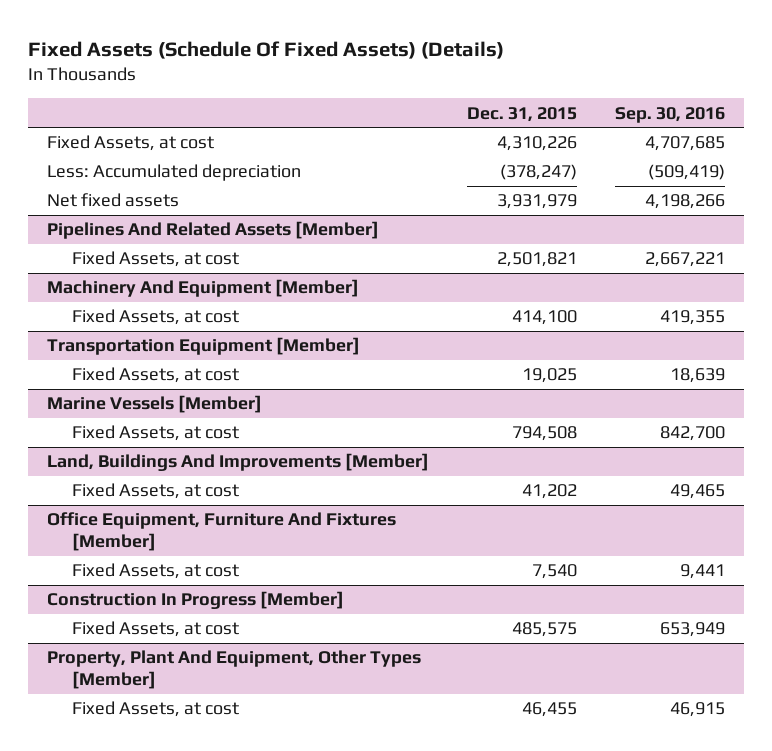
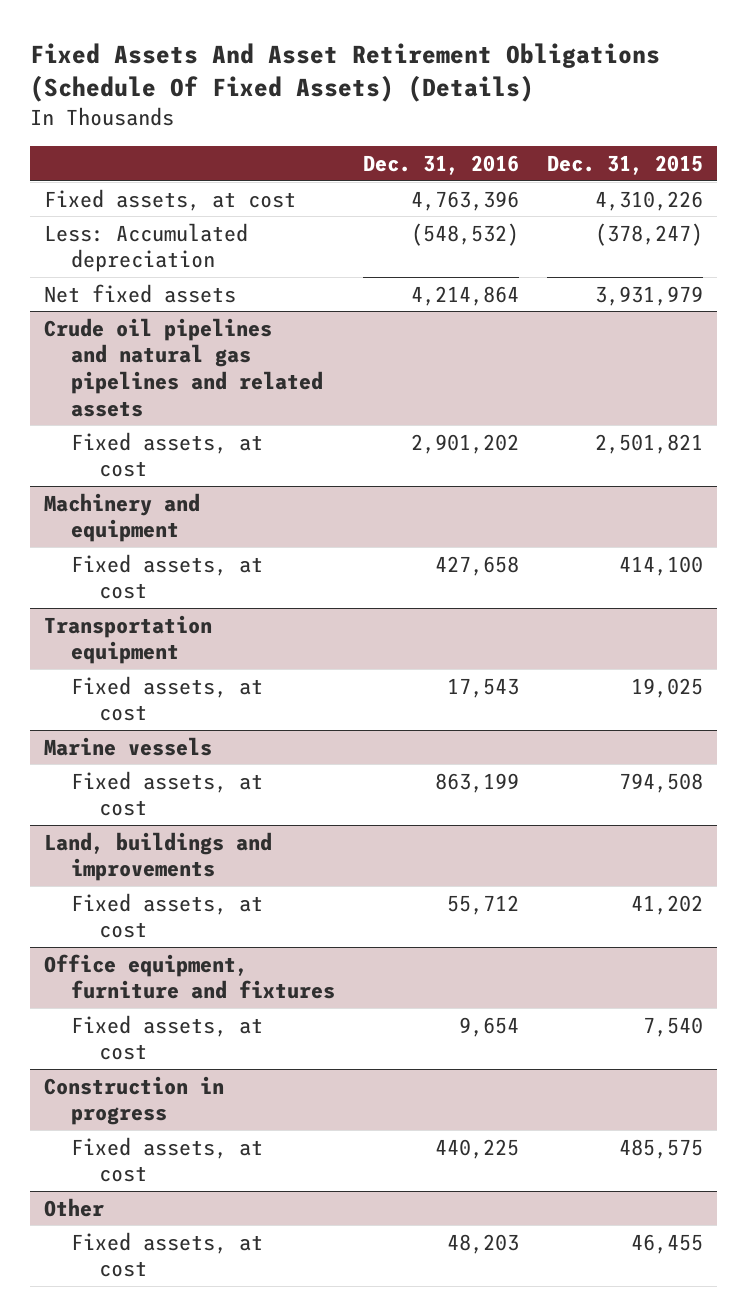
[28,41,505,60] Fixed Assets (Schedule Of Fixed Assets) (Details) -> [29,42,660,103] Fixed Assets And Asset Retirement Obligations (Schedule Of Fixed Assets) (Details)
[614,106,725,123] Sep. 30, 2016 -> none
none -> [362,155,519,176] Dec. 31, 2016
[46,135,214,152] Fixed Assets, at cost -> [43,188,296,211] Fixed assets, at cost
[46,221,379,240] Pipelines And Related Assets [Member] -> [43,317,324,417] Crude oil pipelines and natural gas pipelines and related assets
[72,251,240,268] Fixed Assets, at cost -> [71,431,264,478] Fixed assets, at cost
[46,279,359,298] Machinery And Equipment [Member] -> [43,492,200,543] Machinery and equipment
[72,309,240,326] Fixed Assets, at cost -> [71,553,264,600] Fixed assets, at cost
[46,337,360,356] Transportation Equipment [Member] -> [43,614,212,665] Transportation equipment
[72,367,240,384] Fixed Assets, at cost -> [71,675,264,722] Fixed assets, at cost
[46,395,262,414] Marine Vessels [Member] -> [43,736,212,756] Marine vessels
[72,425,240,442] Fixed Assets, at cost -> [71,770,264,817] Fixed assets, at cost
[46,453,429,472] Land, Buildings And Improvements [Member] -> [43,831,272,882] Land, buildings and improvements
[72,483,240,500] Fixed Assets, at cost -> [71,892,264,939] Fixed assets, at cost
[46,512,396,551] Office Equipment, Furniture And Fixtures [Member] -> [43,953,336,1000] Office equipment, furniture and fixtures
[72,563,240,580] Fixed Assets, at cost -> [71,1014,264,1061] Fixed assets, at cost
[46,591,344,610] Construction In Progress [Member] -> [43,1075,224,1126] Construction in progress
[72,621,240,638] Fixed Assets, at cost -> [71,1136,264,1183] Fixed assets, at cost
[46,650,421,689] Property, Plant And Equipment, Other Types [Member] -> [43,1197,104,1217] Other
[72,701,240,718] Fixed Assets, at cost -> [71,1231,264,1278] Fixed assets, at cost

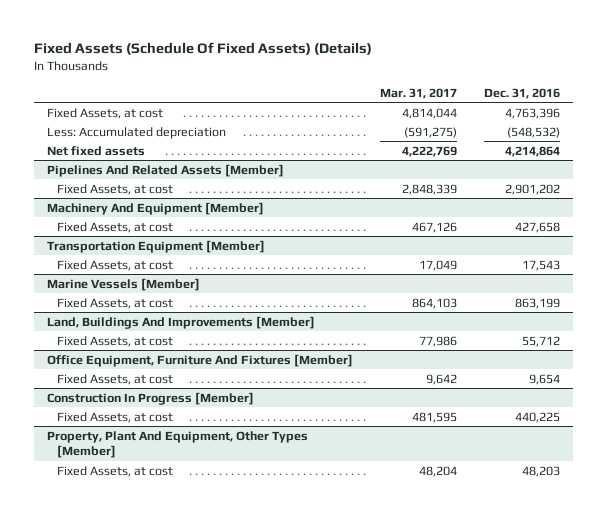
[29,42,660,103] Fixed Assets And Asset Retirement Obligations (Schedule Of Fixed Assets) (Details) -> [33,42,372,56] Fixed Assets (Schedule Of Fixed Assets) (Details)
[546,155,703,176] Dec. 31, 2015 -> none
none -> [379,87,457,99] Mar. 31, 2017
[43,188,296,211] Fixed assets, at cost -> [46,107,163,119] Fixed Assets, at cost
[43,317,324,417] Crude oil pipelines and natural gas pipelines and related assets -> [46,163,284,177] Pipelines And Related Assets [Member]
[71,431,264,478] Fixed assets, at cost -> [56,183,173,195] Fixed Assets, at cost
[43,492,200,543] Machinery and equipment -> [46,201,264,215] Machinery And Equipment [Member]
[71,553,264,600] Fixed assets, at cost -> [56,221,173,233] Fixed Assets, at cost
[43,614,212,665] Transportation equipment -> [46,239,265,253] Transportation Equipment [Member]
[71,675,264,722] Fixed assets, at cost -> [56,259,173,271] Fixed Assets, at cost
[43,736,212,756] Marine vessels -> [46,277,200,291] Marine Vessels [Member]
[71,770,264,817] Fixed assets, at cost -> [56,297,173,309] Fixed Assets, at cost
[43,831,272,882] Land, buildings and improvements -> [46,315,315,329] Land, Buildings And Improvements [Member]
[71,892,264,939] Fixed assets, at cost -> [56,335,173,347] Fixed Assets, at cost
[43,953,336,1000] Office equipment, furniture and fixtures -> [46,353,353,367] Office Equipment, Furniture And Fixtures [Member]
[71,1014,264,1061] Fixed assets, at cost -> [56,373,173,385] Fixed Assets, at cost
[43,1075,224,1126] Construction in progress -> [46,391,254,405] Construction In Progress [Member]
[71,1136,264,1183] Fixed assets, at cost -> [56,411,173,423] Fixed Assets, at cost
[43,1197,104,1217] Other -> [46,430,308,459] Property, Plant And Equipment, Other Types [Member]
[71,1231,264,1278] Fixed assets, at cost -> [56,465,173,477] Fixed Assets, at cost

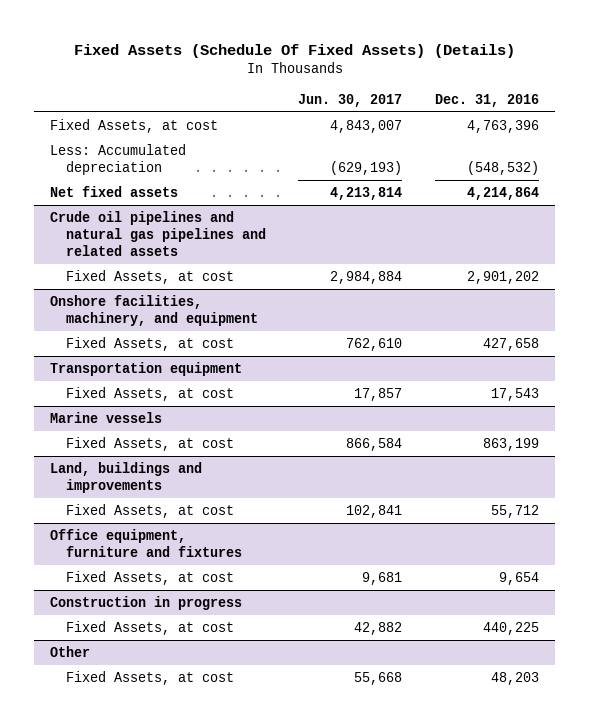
[379,87,457,99] Mar. 31, 2017 -> none
none -> [298,93,403,107] Jun. 30, 2017
[46,163,284,177] Pipelines And Related Assets [Member] -> [50,211,267,257] Crude oil pipelines and natural gas pipelines and related assets
[46,201,264,215] Machinery And Equipment [Member] -> [50,295,259,327] Onshore facilities, machinery, and equipment
[46,239,265,253] Transportation Equipment [Member] -> [50,362,243,377] Transportation equipment
[46,277,200,291] Marine Vessels [Member] -> [50,412,163,424] Marine vessels
[46,315,315,329] Land, Buildings And Improvements [Member] -> [50,462,203,494] Land, buildings and improvements
[46,353,353,367] Office Equipment, Furniture And Fixtures [Member] -> [50,529,243,558] Office equipment, furniture and fixtures
[46,391,254,405] Construction In Progress [Member] -> [50,596,243,611] Construction in progress
[46,430,308,459] Property, Plant And Equipment, Other Types [Member] -> [50,646,91,658] Other

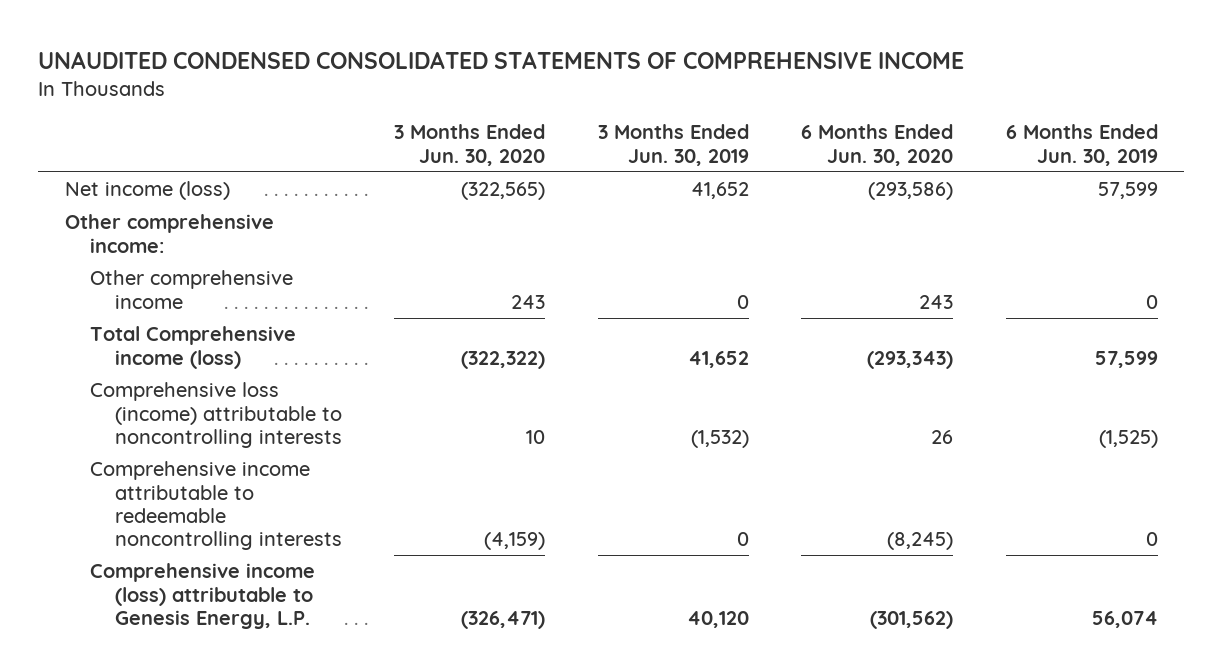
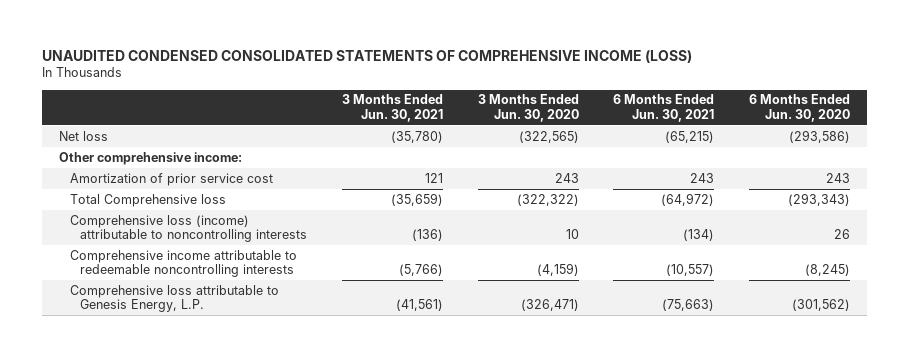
[38,51,965,70] UNAUDITED CONDENSED CONSOLIDATED STATEMENTS OF COMPREHENSIVE INCOME -> [41,49,692,63] UNAUDITED CONDENSED CONSOLIDATED STATEMENTS OF COMPREHENSIVE INCOME (LOSS)
[597,124,749,166] 3 Months Ended Jun. 30, 2019 -> none
[1005,124,1158,166] 6 Months Ended Jun. 30, 2019 -> none
none -> [342,94,444,123] 3 Months Ended Jun. 30, 2021
none -> [613,94,715,123] 6 Months Ended Jun. 30, 2021
[64,181,230,201] Net income (loss) -> [58,130,108,141] Net loss
[89,270,293,309] Other comprehensive income -> [69,172,273,186] Amortization of prior service cost
[89,326,296,369] Total Comprehensive income (loss) -> [69,193,226,207] Total Comprehensive loss
[89,563,315,629] Comprehensive income (loss) attributable to Genesis Energy, L.P. -> [69,284,279,313] Comprehensive loss attributable to Genesis Energy, L.P.

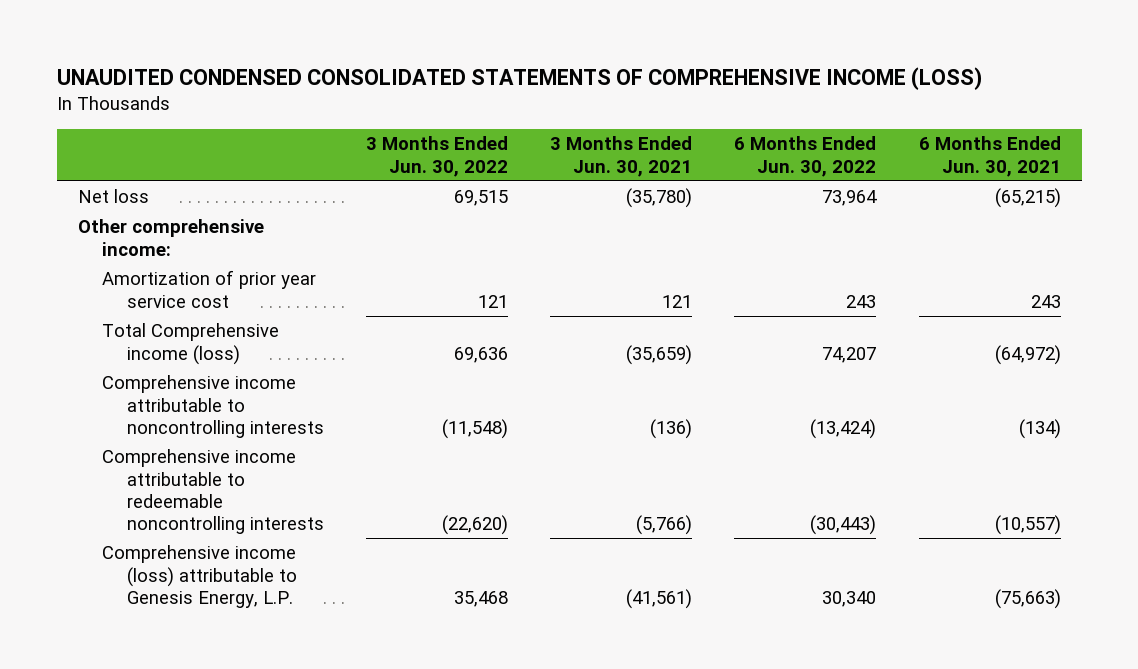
[477,94,579,123] 3 Months Ended Jun. 30, 2020 -> none
[749,94,851,123] 6 Months Ended Jun. 30, 2020 -> none
none -> [366,136,509,177] 3 Months Ended Jun. 30, 2022
none -> [734,136,877,177] 6 Months Ended Jun. 30, 2022
[69,172,273,186] Amortization of prior service cost -> [102,270,317,308] Amortization of prior year service cost
[69,193,226,207] Total Comprehensive loss -> [102,323,280,365] Total Comprehensive income (loss)
[69,214,308,243] Comprehensive loss (income) attributable to noncontrolling interests -> [102,375,325,438] Comprehensive income attributable to noncontrolling interests
[69,284,279,313] Comprehensive loss attributable to Genesis Energy, L.P. -> [102,545,298,608] Comprehensive income (loss) attributable to Genesis Energy, L.P.

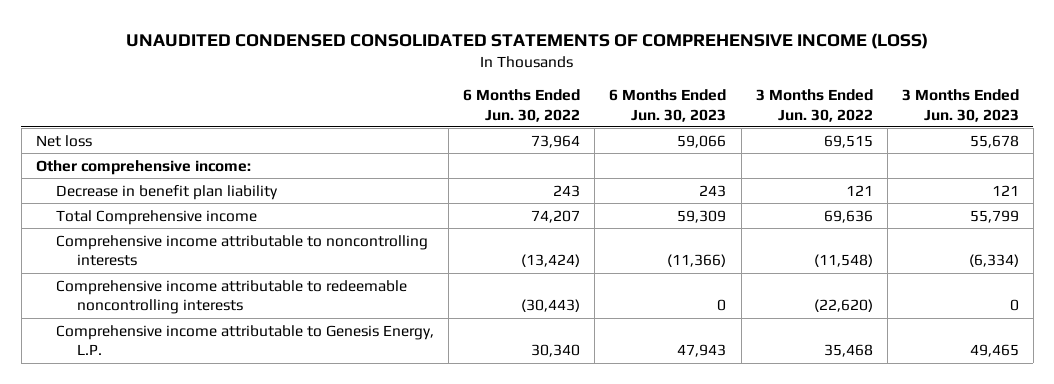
[550,136,693,177] 3 Months Ended Jun. 30, 2021 -> none
[918,136,1061,177] 6 Months Ended Jun. 30, 2021 -> none
none -> [609,88,727,122] 6 Months Ended Jun. 30, 2023
none -> [901,88,1019,122] 3 Months Ended Jun. 30, 2023
[102,270,317,308] Amortization of prior year service cost -> [56,184,279,200] Decrease in benefit plan liability
[102,323,280,365] Total Comprehensive income (loss) -> [56,209,258,225] Total Comprehensive income
[102,545,298,608] Comprehensive income (loss) attributable to Genesis Energy, L.P. -> [56,324,435,356] Comprehensive income attributable to Genesis Energy, L.P.

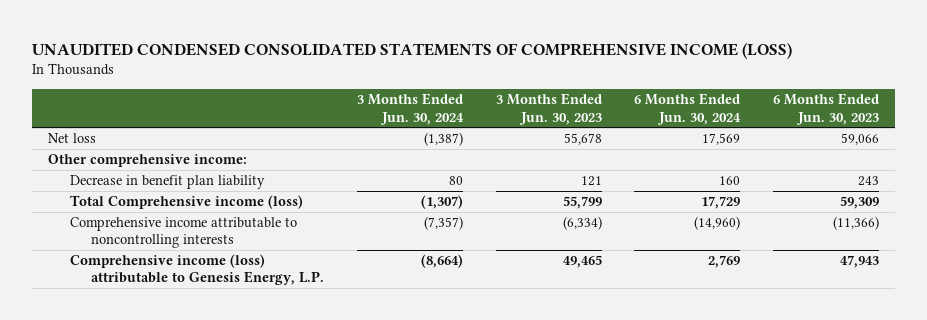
[463,88,581,122] 6 Months Ended Jun. 30, 2022 -> none
[755,88,873,122] 3 Months Ended Jun. 30, 2022 -> none
none -> [356,93,464,125] 3 Months Ended Jun. 30, 2024
none -> [634,93,742,125] 6 Months Ended Jun. 30, 2024
[56,209,258,225] Total Comprehensive income -> [69,195,303,210] Total Comprehensive income (loss)
[56,279,408,315] Comprehensive income attributable to redeemable noncontrolling interests -> none
[56,324,435,356] Comprehensive income attributable to Genesis Energy, L.P. -> [69,254,325,286] Comprehensive income (loss) attributable to Genesis Energy, L.P.

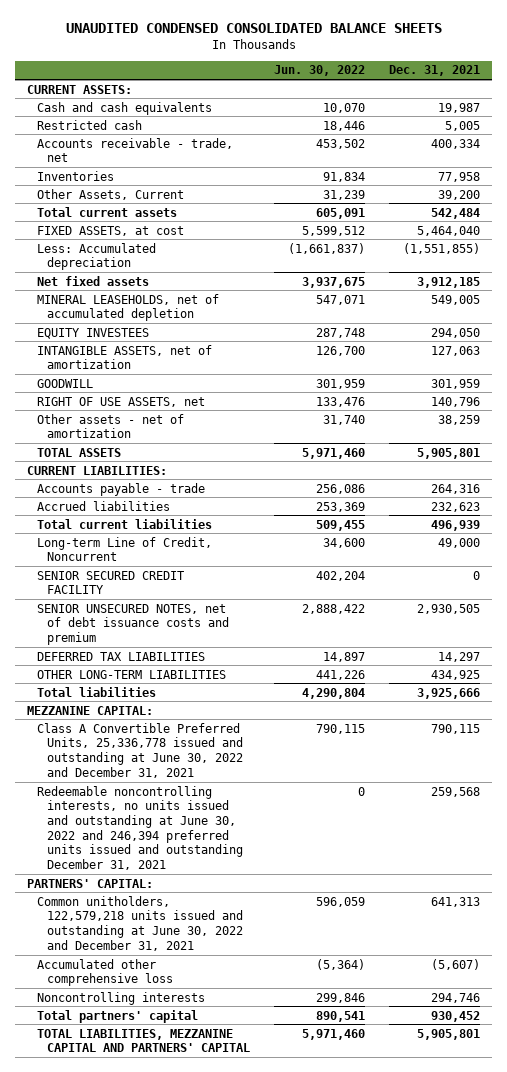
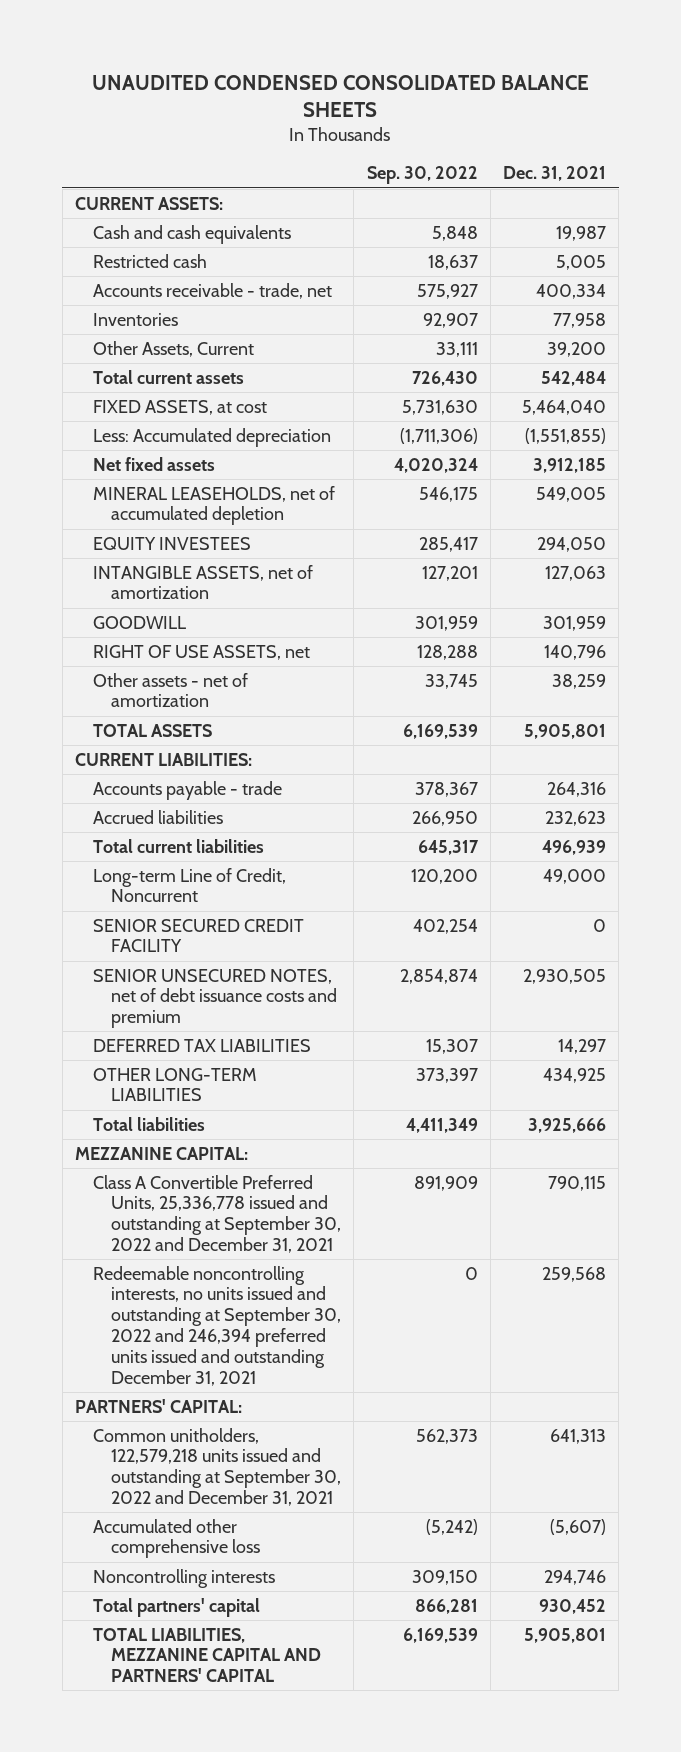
[273,65,365,77] Jun. 30, 2022 -> none
none -> [366,166,478,185] Sep. 30, 2022
[36,722,243,778] Class A Convertible Preferred Units, 25,336,778 issued and outstanding at June 30, 2022 and December 31, 2021 -> [92,1174,342,1254] Class A Convertible Preferred Units, 25,336,778 issued and outstanding at September 30, 2022 and December 31, 2021
[36,785,243,871] Redeemable noncontrolling interests, no units issued and outstanding at June 30, 2022 and 246,394 preferred units issued and outstanding December 31, 2021 -> [92,1265,342,1386] Redeemable noncontrolling interests, no units issued and outstanding at September 30, 2022 and 246,394 preferred units issued and outstanding December 31, 2021
[36,895,243,951] Common unitholders, 122,579,218 units issued and outstanding at June 30, 2022 and December 31, 2021 -> [92,1427,342,1507] Common unitholders, 122,579,218 units issued and outstanding at September 30, 2022 and December 31, 2021

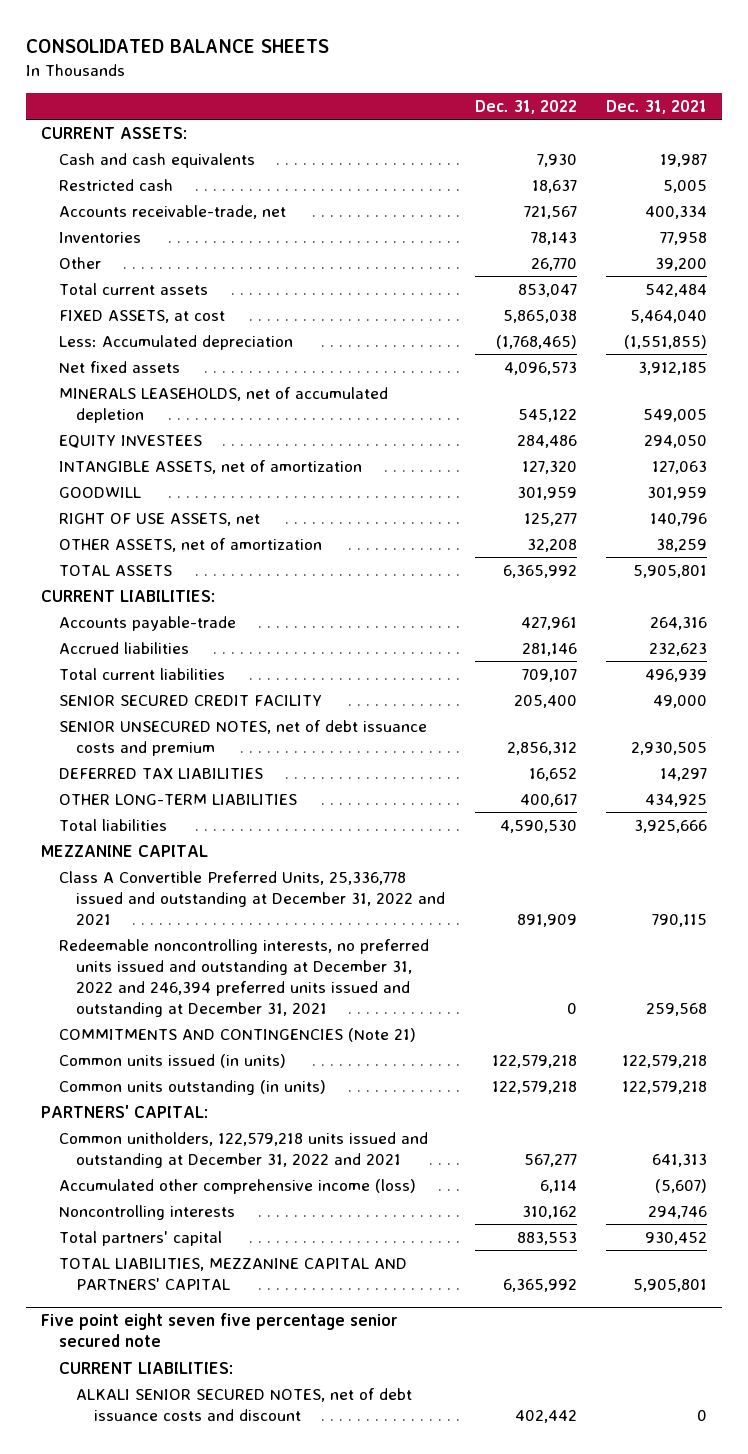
[92,74,590,118] UNAUDITED CONDENSED CONSOLIDATED BALANCE SHEETS -> [26,38,330,53] CONSOLIDATED BALANCE SHEETS
[366,166,478,185] Sep. 30, 2022 -> none
none -> [474,99,577,114] Dec. 31, 2022
[92,282,332,299] Accounts receivable - trade, net -> [58,205,286,220] Accounts receivable-trade, net
[92,340,254,357] Other Assets, Current -> [58,257,101,270] Other
[92,485,335,526] MINERAL LEASEHOLDS, net of accumulated depletion -> [58,387,388,423] MINERALS LEASEHOLDS, net of accumulated depletion
[92,672,248,708] Other assets - net of amortization -> [58,538,322,553] OTHER ASSETS, net of amortization
[92,780,282,800] Accounts payable - trade -> [58,616,236,632] Accounts payable-trade
[92,918,304,953] SENIOR SECURED CREDIT FACILITY -> none
[92,867,286,903] Long-term Line of Credit, Noncurrent -> [58,695,322,707] SENIOR SECURED CREDIT FACILITY
[74,1146,248,1160] MEZZANINE CAPITAL: -> [41,845,209,858] MEZZANINE CAPITAL
[92,1174,342,1254] Class A Convertible Preferred Units, 25,336,778 issued and outstanding at September 30, 2022 and December 31, 2021 -> [58,871,446,925] Class A Convertible Preferred Units, 25,336,778 issued and outstanding at December 31, 2022 and 2021
[92,1265,342,1386] Redeemable noncontrolling interests, no units issued and outstanding at September 30, 2022 and 246,394 preferred units issued and outstanding December 31, 2021 -> [58,939,429,1017] Redeemable noncontrolling interests, no preferred units issued and outstanding at December 31, 2022 and 246,394 preferred units issued and outstanding at December 31, 2021
none -> [58,1028,416,1043] COMMITMENTS AND CONTINGENCIES (Note 21)
none -> [58,1054,286,1069] Common units issued (in units)
none -> [58,1080,326,1096] Common units outstanding (in units)
[92,1427,342,1507] Common unitholders, 122,579,218 units issued and outstanding at September 30, 2022 and December 31, 2021 -> [58,1132,428,1168] Common unitholders, 122,579,218 units issued and outstanding at December 31, 2022 and 2021
[92,1518,261,1559] Accumulated other comprehensive loss -> [58,1179,416,1195] Accumulated other comprehensive income (loss)
none -> [41,1313,399,1348] Five point eight seven five percentage senior secured note
none -> [58,1362,233,1375] CURRENT LIABILITIES:
none -> [76,1388,413,1421] ALKALI SENIOR SECURED NOTES, net of debt issuance costs and discount

